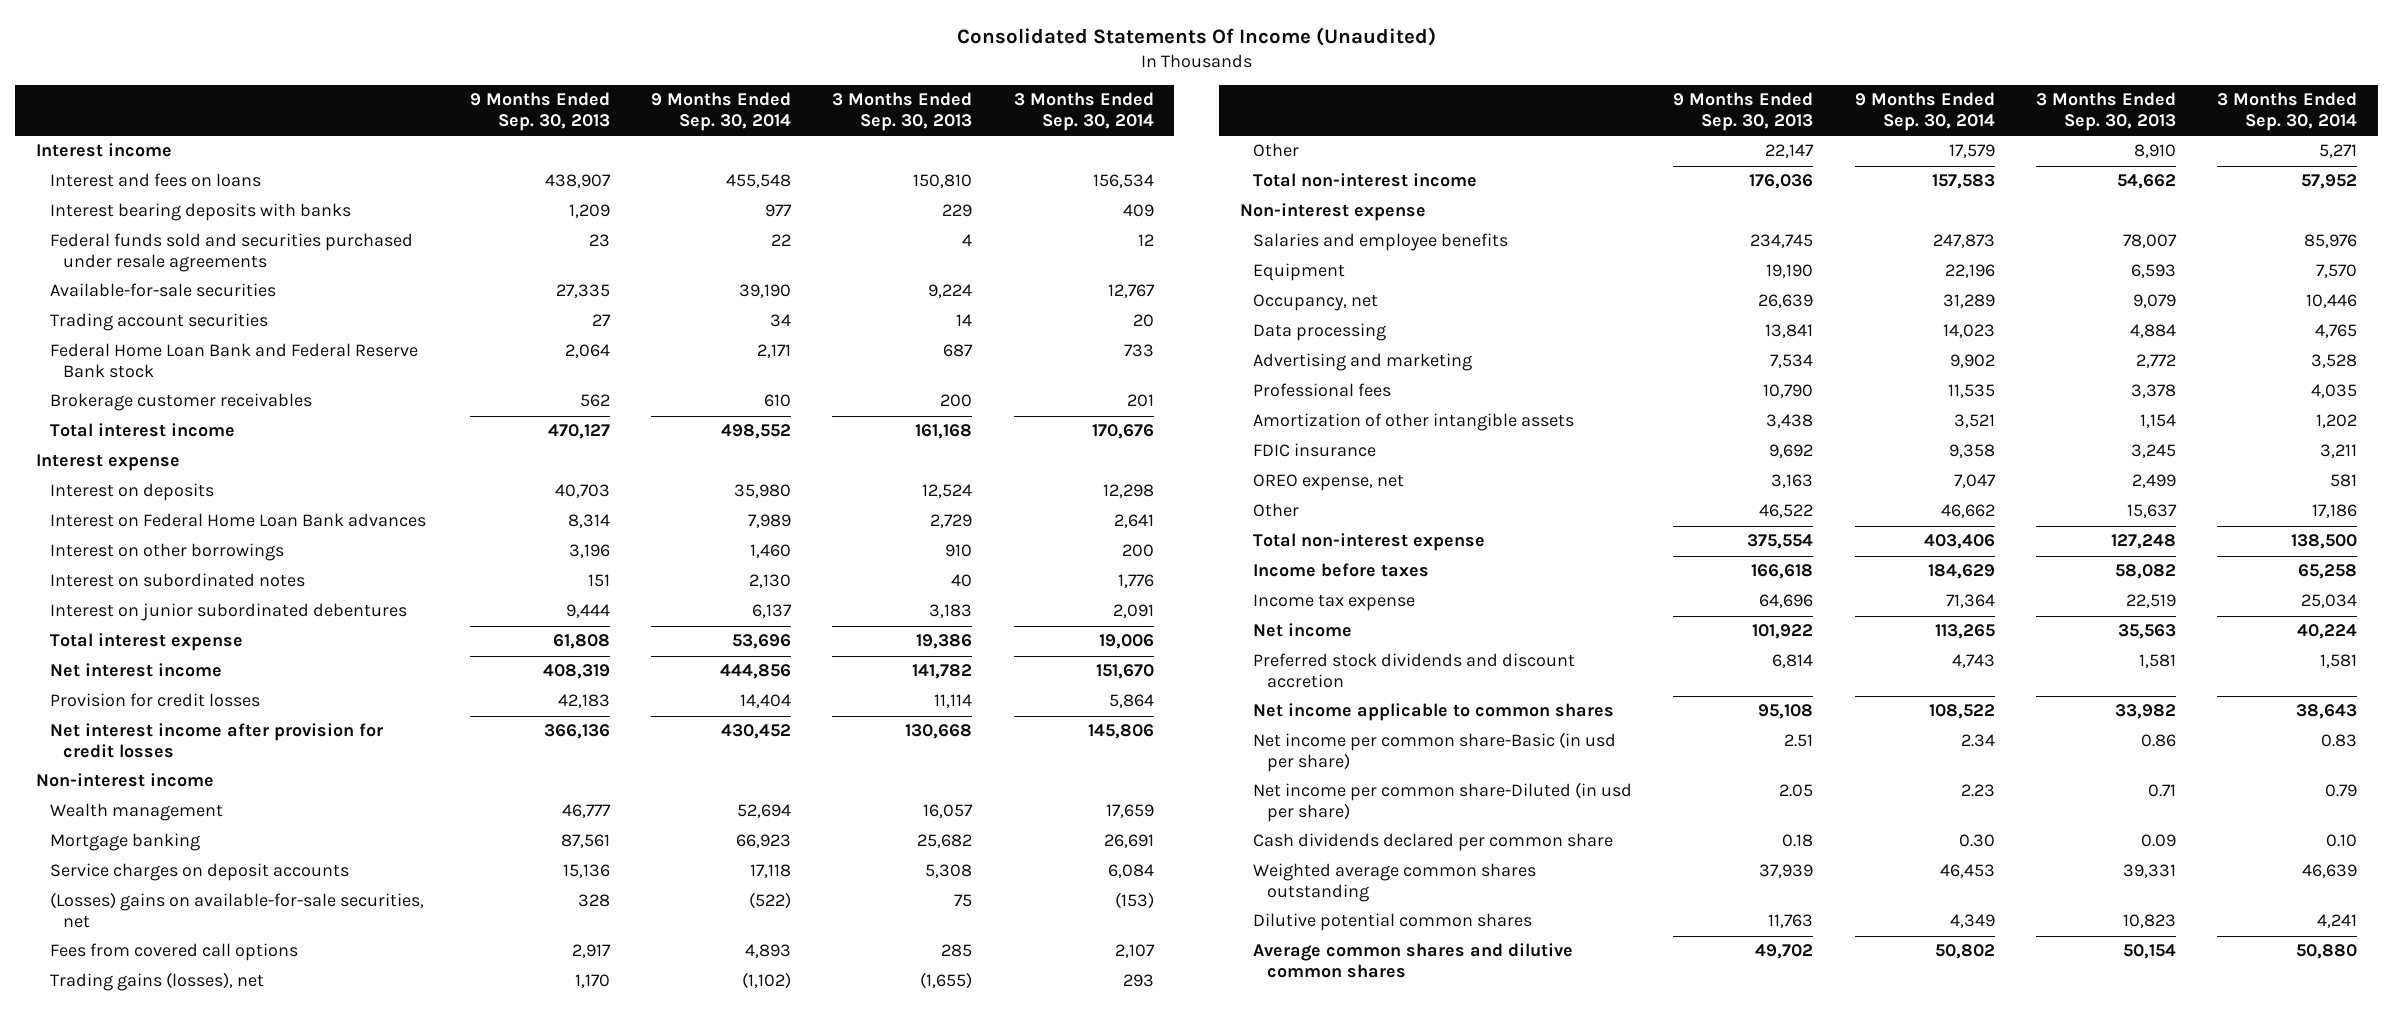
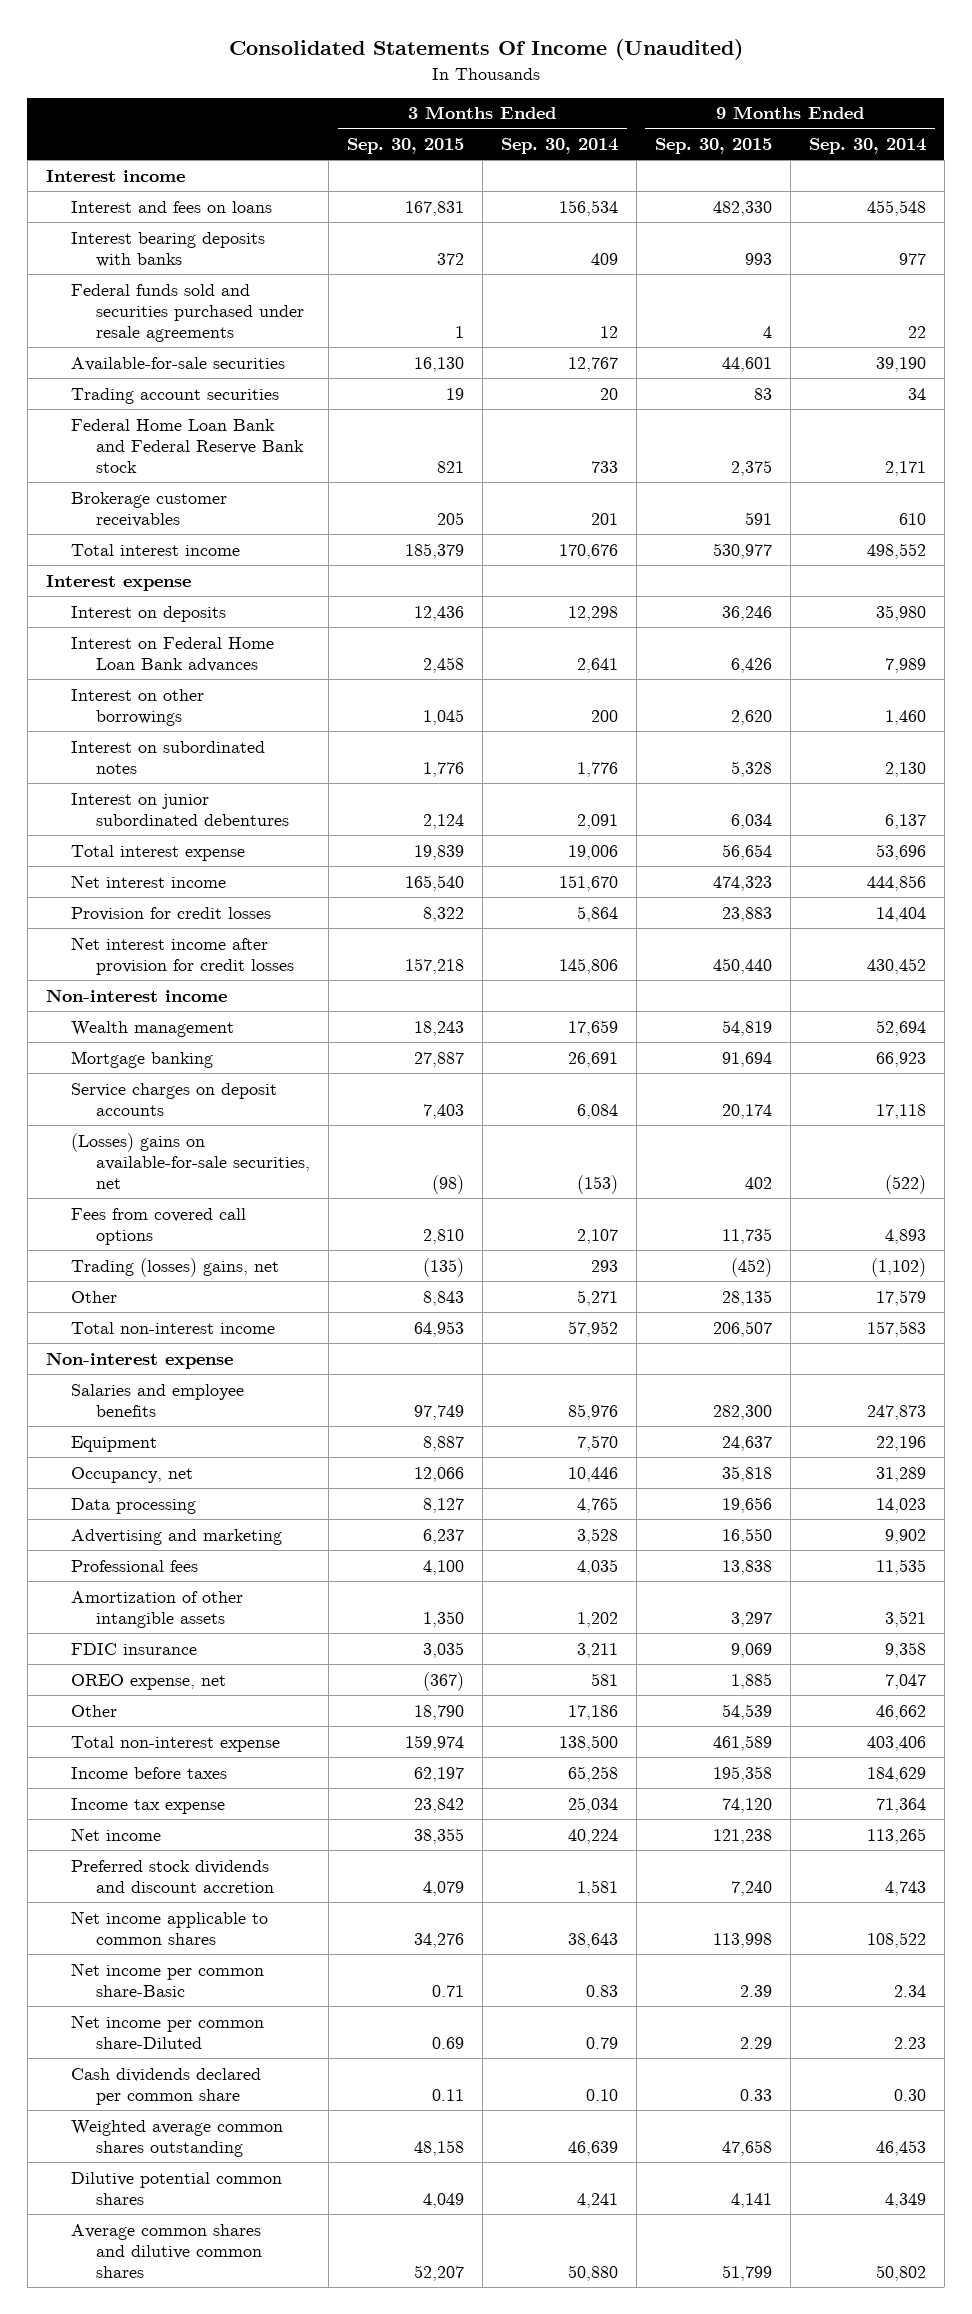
[469,92,610,131] 9 Months Ended Sep. 30, 2013 -> none
[832,92,973,131] 3 Months Ended Sep. 30, 2013 -> none
none -> [346,138,464,155] Sep. 30, 2015
none -> [654,138,772,155] Sep. 30, 2015
[49,972,264,992] Trading gains (losses), net -> [70,1257,279,1277] Trading (losses) gains, net
[1253,732,1617,773] Net income per common share-Basic (in usd per share) -> [70,1962,264,1997] Net income per common share-Basic
[1253,782,1633,823] Net income per common share-Diluted (in usd per share) -> [70,2014,264,2049] Net income per common share-Diluted

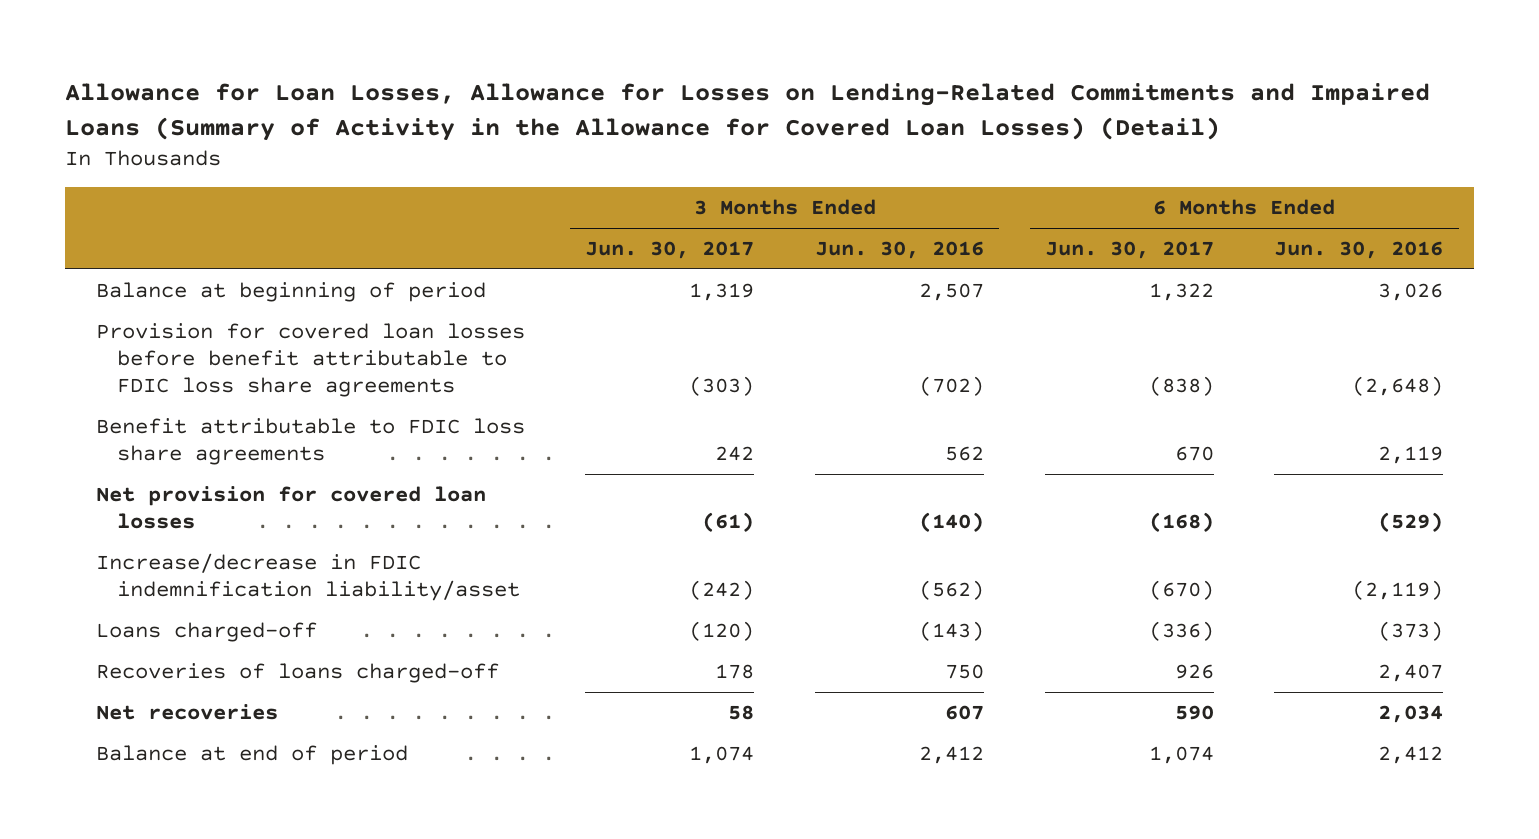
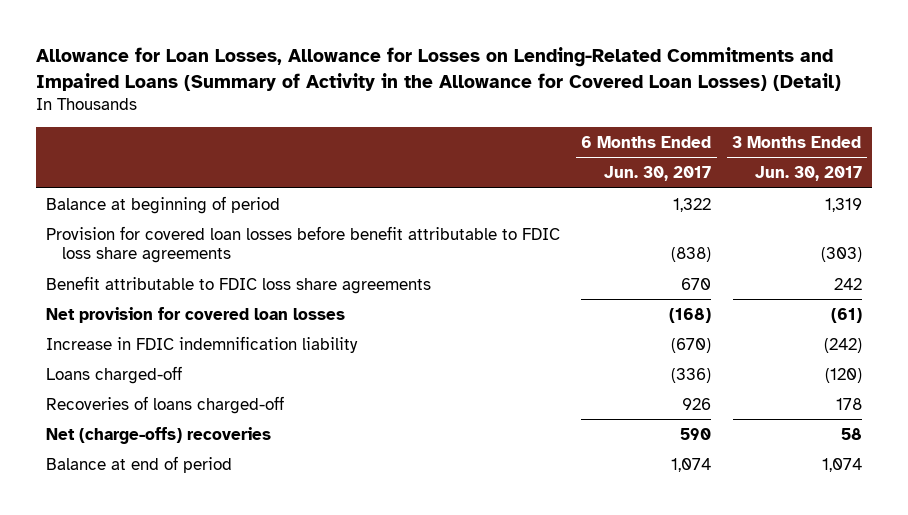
[815,241,985,260] Jun. 30, 2016 -> none
[1274,241,1444,260] Jun. 30, 2016 -> none
[95,552,520,602] Increase/decrease in FDIC indemnification liability/asset -> [46,335,359,353] Increase in FDIC indemnification liability
[95,703,278,720] Net recoveries -> [46,426,272,444] Net (charge-offs) recoveries

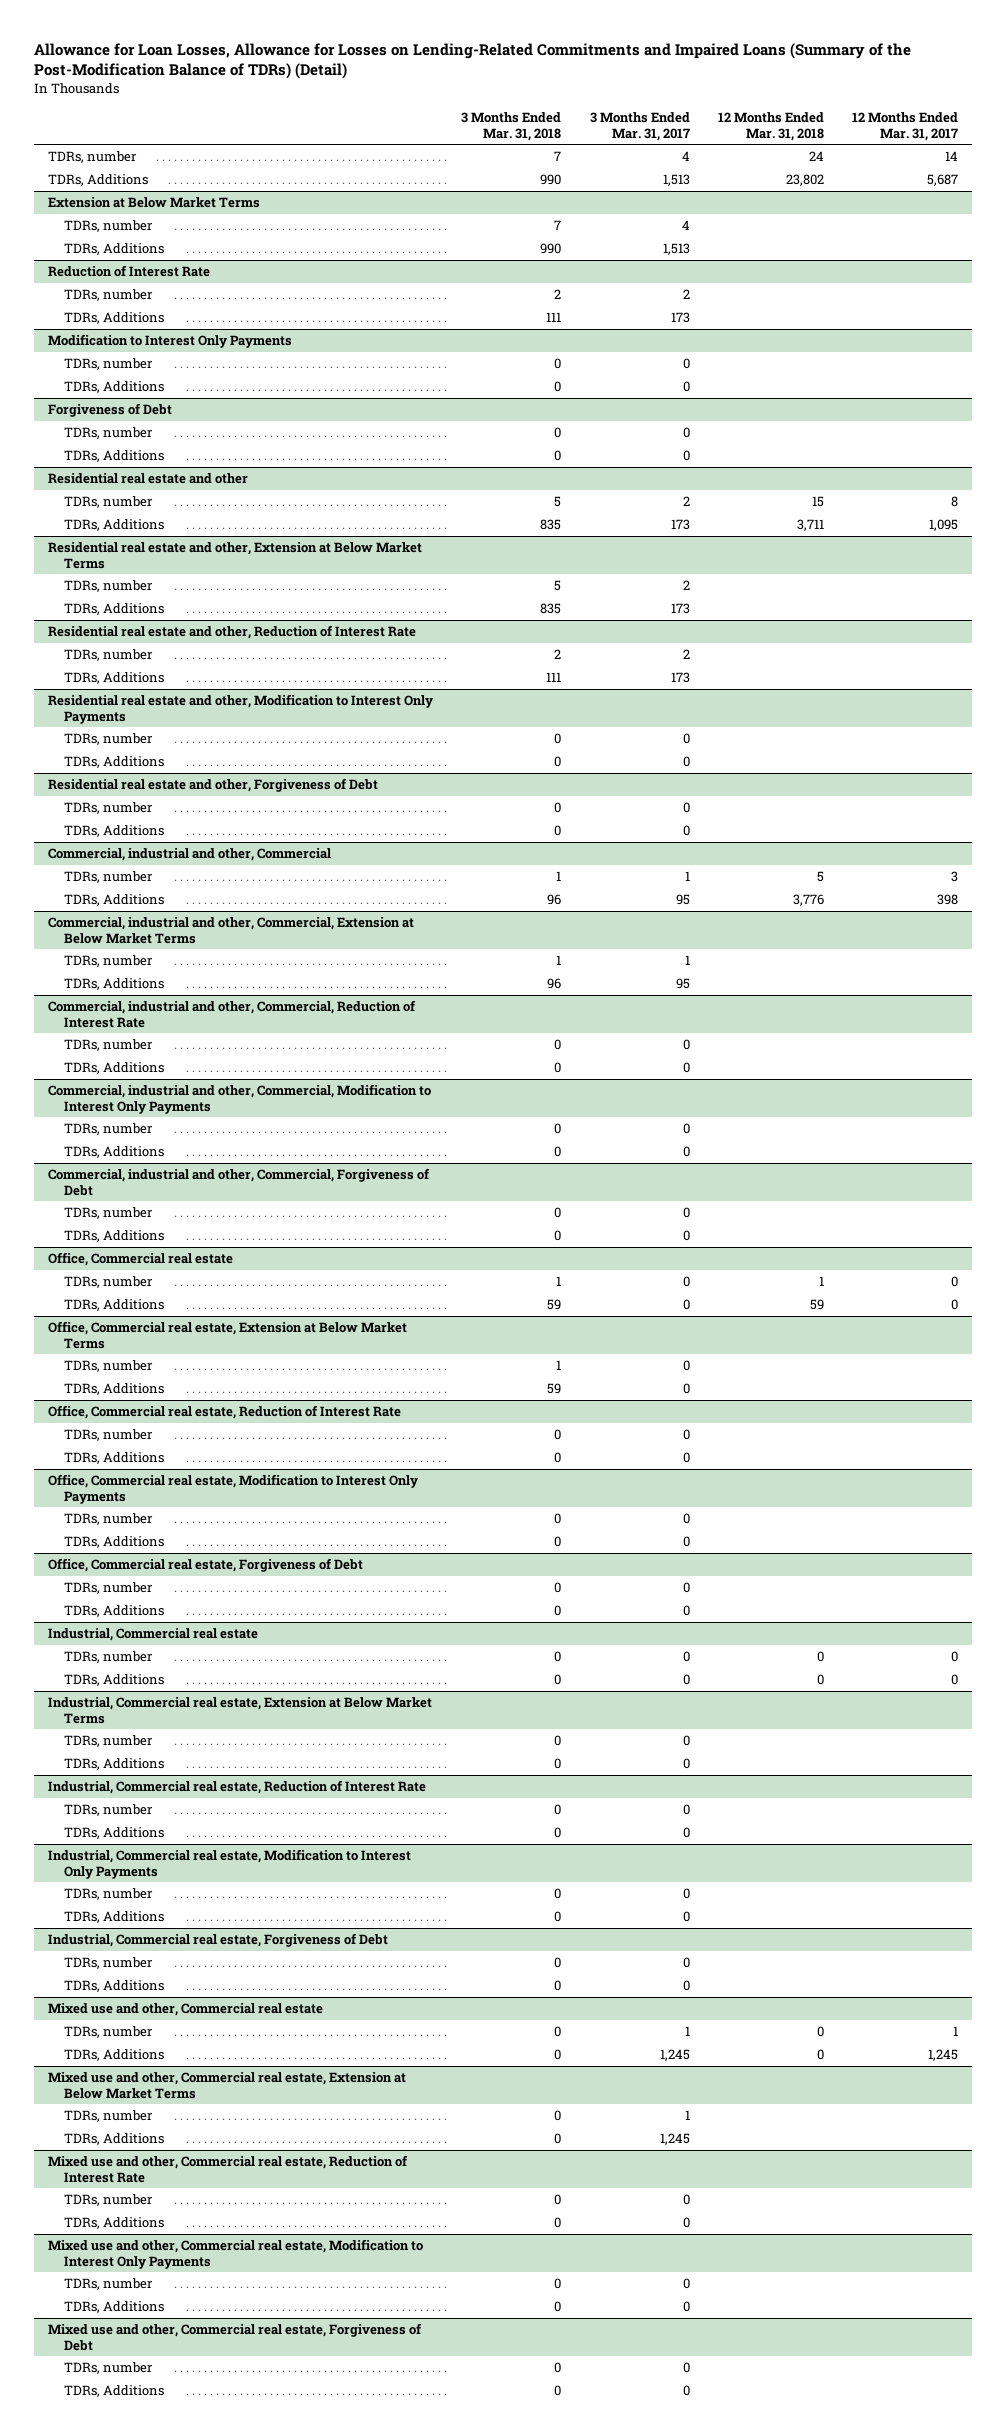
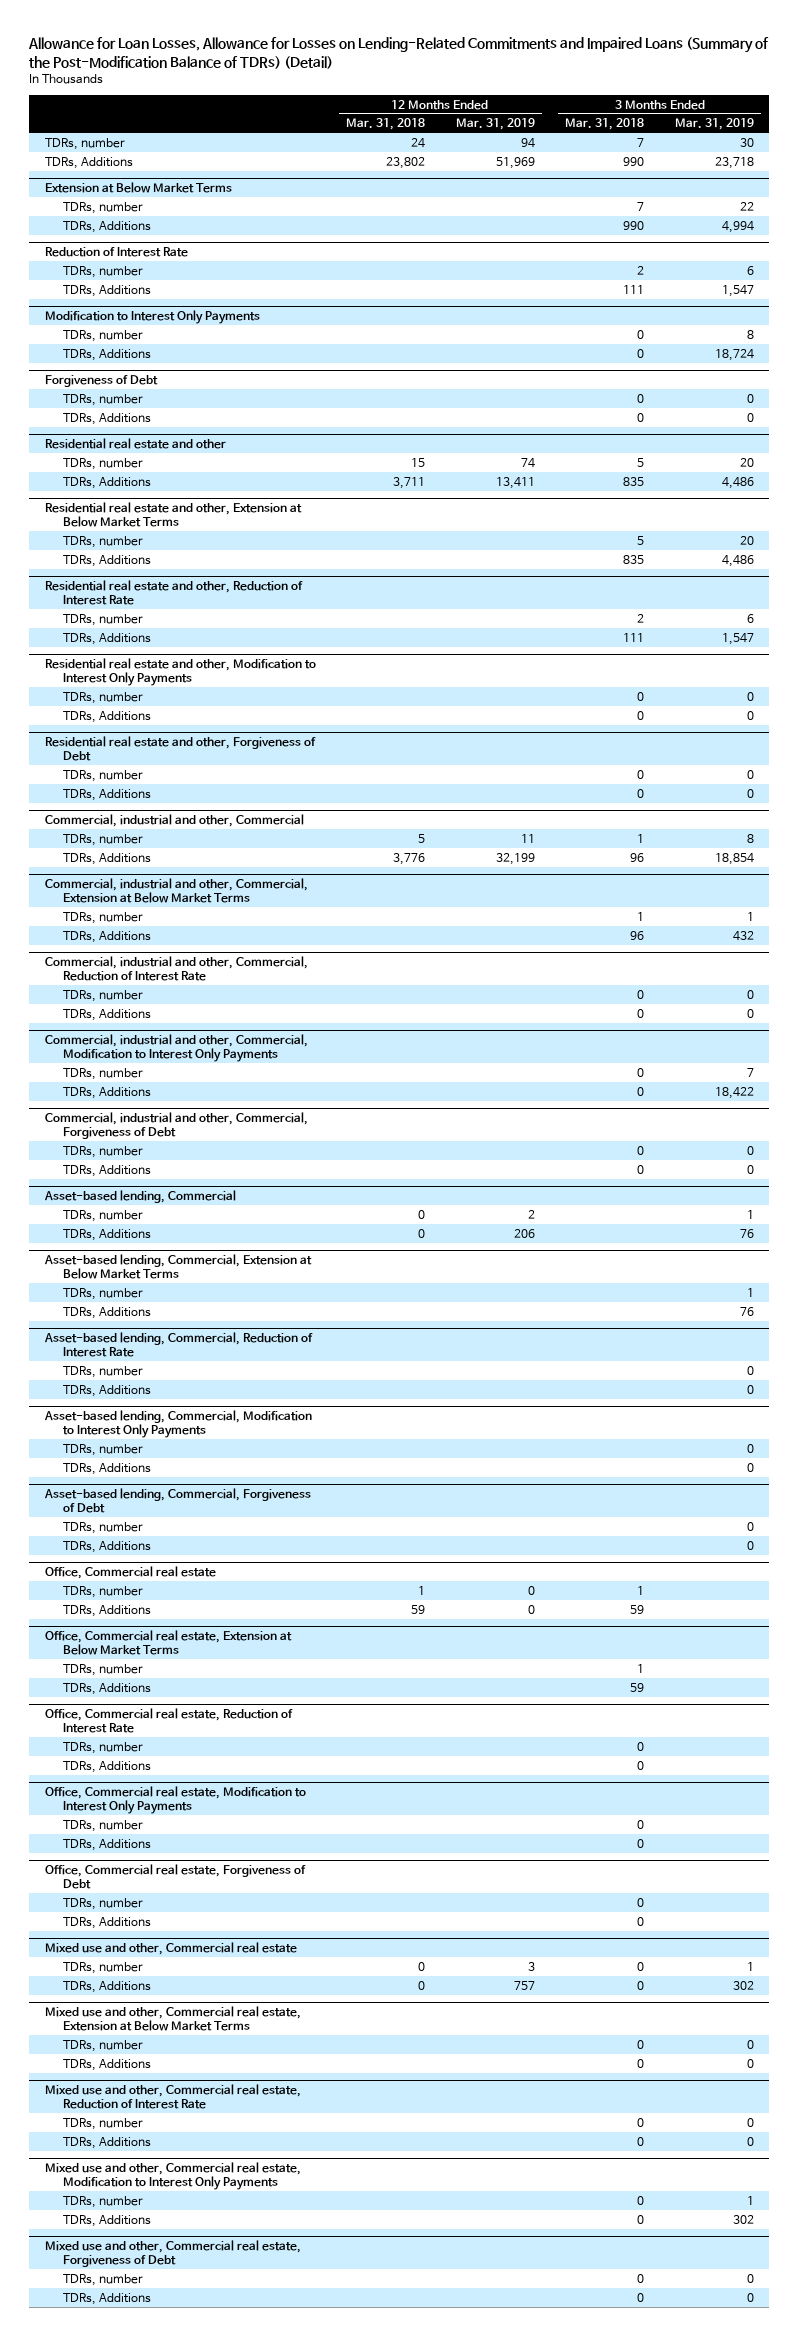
[589,112,690,141] 3 Months Ended Mar. 31, 2017 -> none
[851,112,958,141] 12 Months Ended Mar. 31, 2017 -> none
none -> [455,118,535,131] Mar. 31, 2019
none -> [674,118,754,131] Mar. 31, 2019
none -> [43,1189,236,1203] Asset-based lending, Commercial
none -> [63,1209,144,1222] TDRs, number
none -> [63,1228,152,1241] TDRs, Additions
none -> [43,1253,312,1279] Asset-based lending, Commercial, Extension at Below Market Terms
none -> [63,1287,144,1300] TDRs, number
none -> [63,1306,152,1319] TDRs, Additions
none -> [43,1331,313,1357] Asset-based lending, Commercial, Reduction of Interest Rate
none -> [63,1365,144,1378] TDRs, number
none -> [63,1384,152,1397] TDRs, Additions
none -> [43,1409,312,1438] Asset-based lending, Commercial, Modification to Interest Only Payments
none -> [63,1443,144,1456] TDRs, number
none -> [63,1462,152,1475] TDRs, Additions
none -> [43,1487,311,1513] Asset-based lending, Commercial, Forgiveness of Debt
none -> [63,1521,144,1534] TDRs, number
none -> [63,1540,152,1553] TDRs, Additions
[48,1628,259,1642] Industrial, Commercial real estate -> none
[63,1651,153,1664] TDRs, number -> none
[63,1674,164,1687] TDRs, Additions -> none
[48,1697,433,1724] Industrial, Commercial real estate, Extension at Below Market Terms -> none
[63,1735,153,1748] TDRs, number -> none
[63,1758,164,1771] TDRs, Additions -> none
[48,1780,427,1795] Industrial, Commercial real estate, Reduction of Interest Rate -> none
[63,1804,153,1817] TDRs, number -> none
[63,1827,164,1840] TDRs, Additions -> none
[48,1849,412,1879] Industrial, Commercial real estate, Modification to Interest Only Payments -> none
[63,1888,153,1901] TDRs, number -> none
[63,1911,164,1924] TDRs, Additions -> none
[48,1933,389,1948] Industrial, Commercial real estate, Forgiveness of Debt -> none
[63,1957,153,1970] TDRs, number -> none
[63,1980,164,1993] TDRs, Additions -> none

